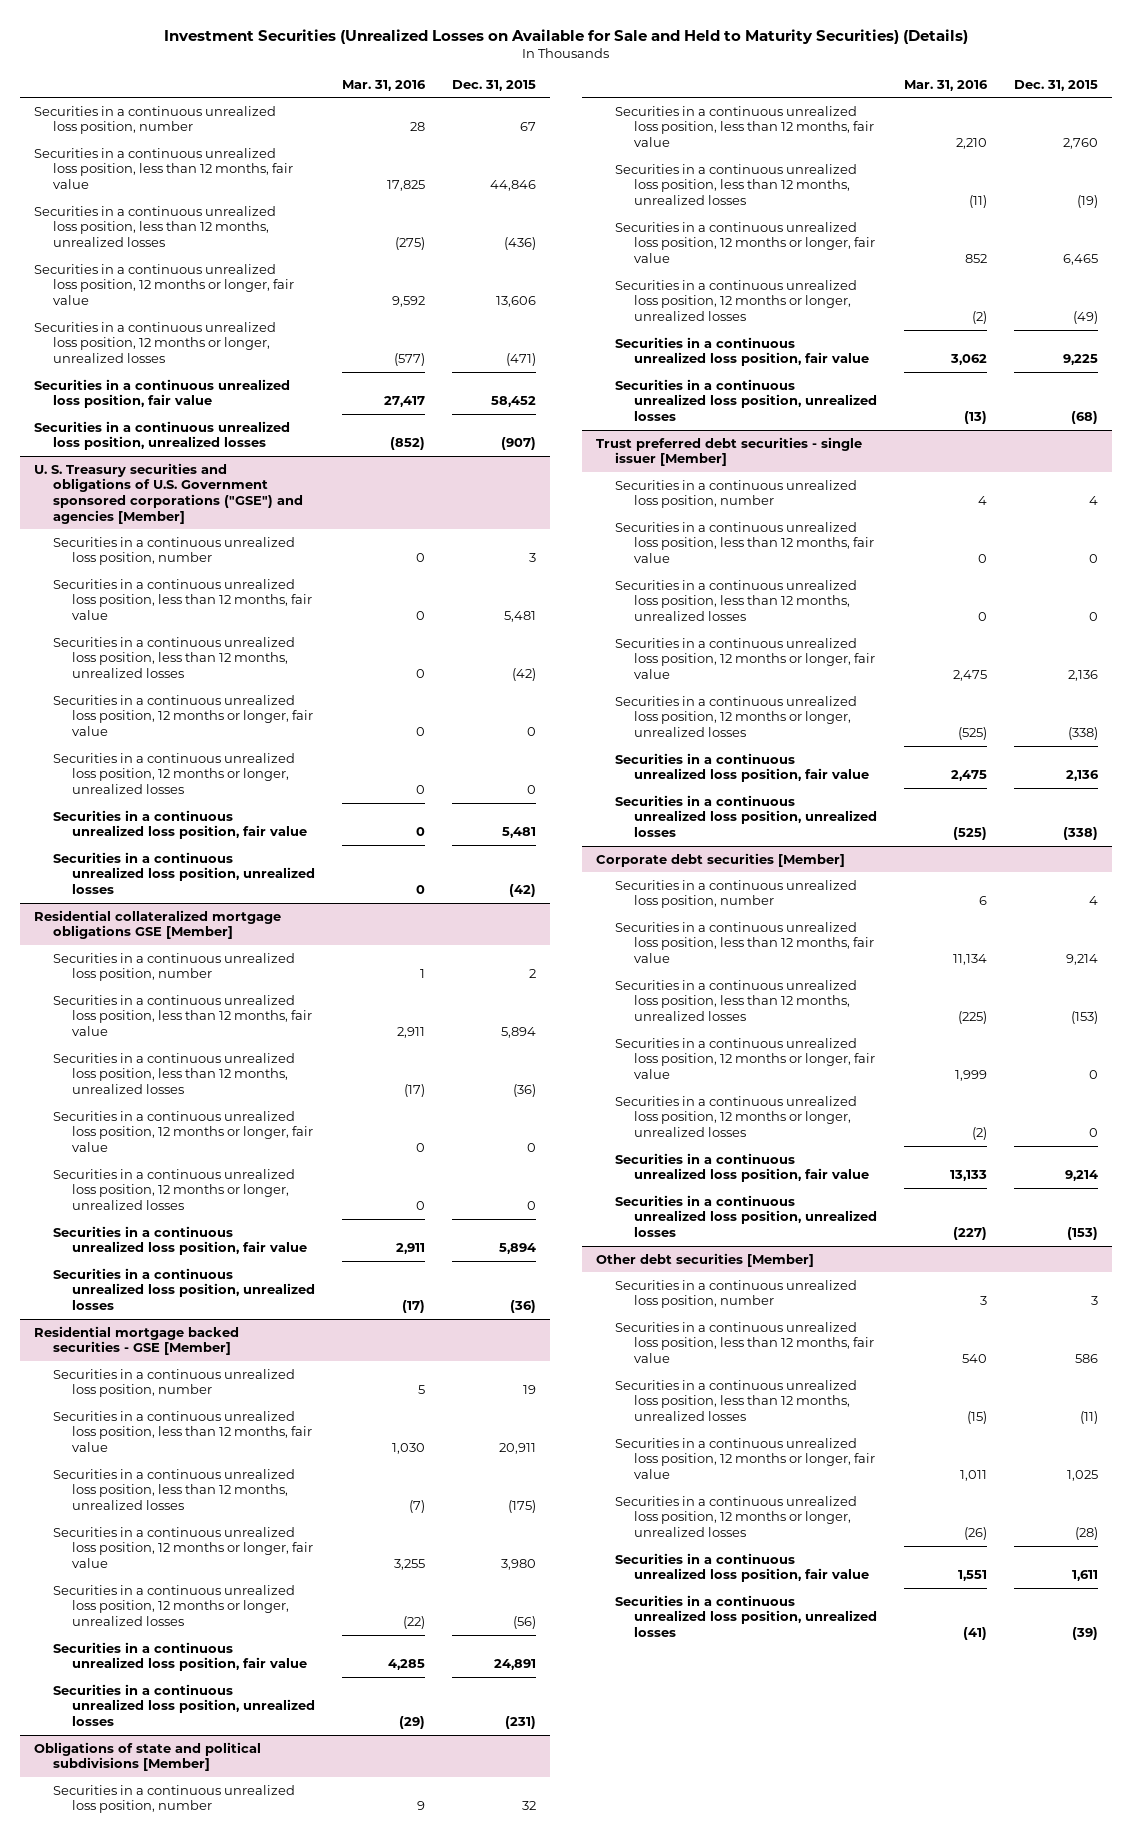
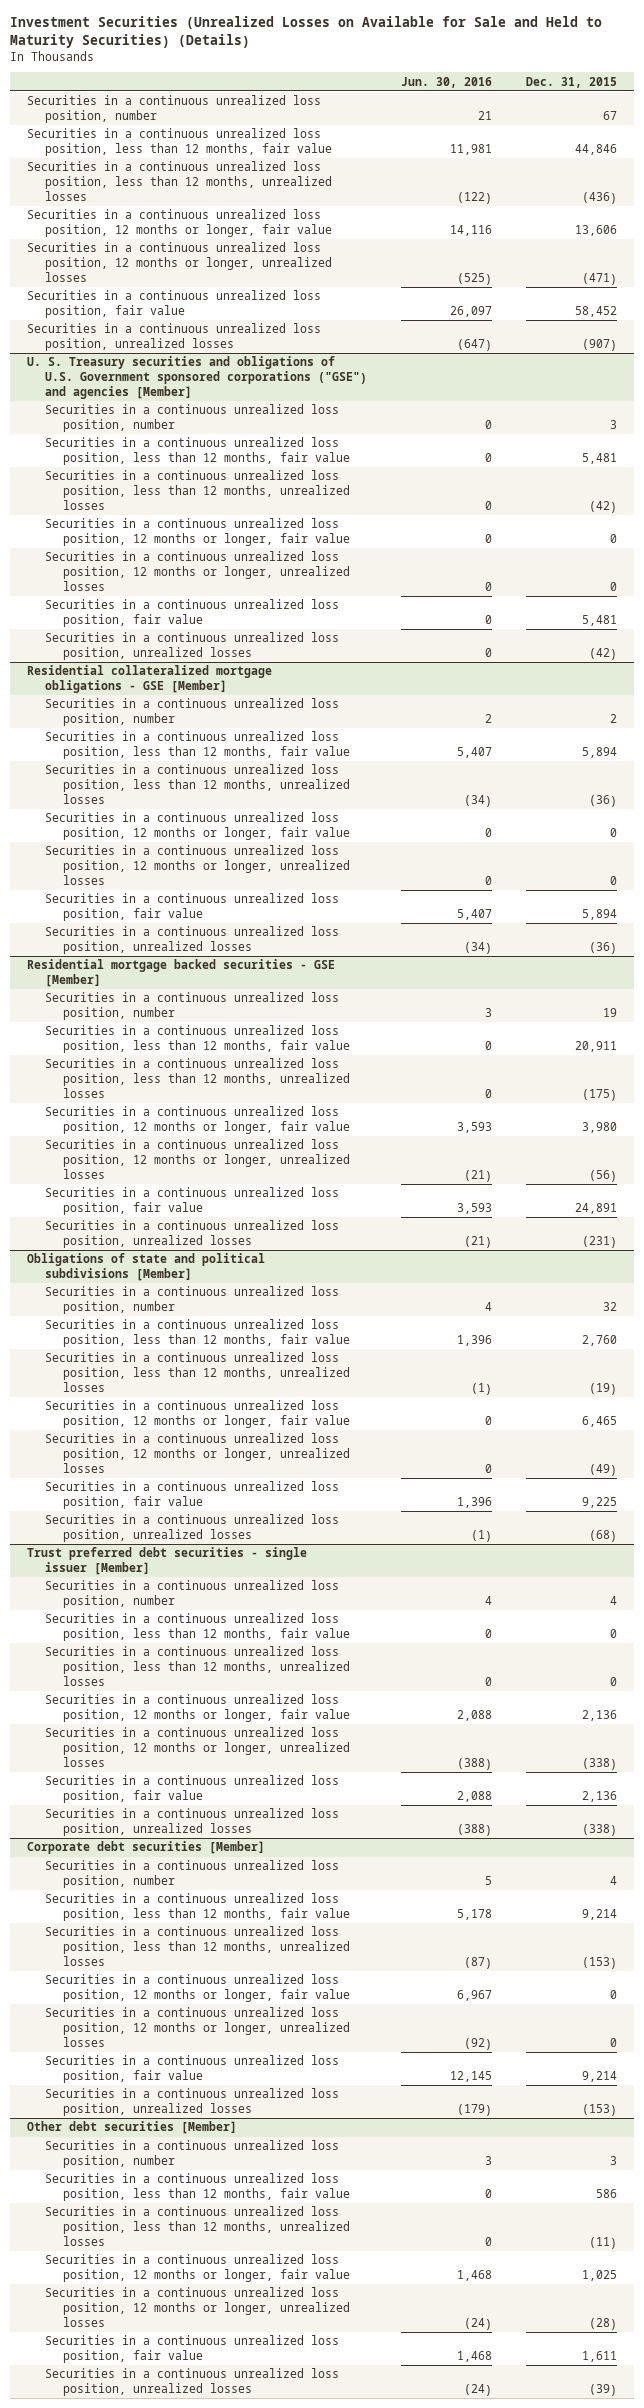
[341,80,426,92] Mar. 31, 2016 -> none
none -> [400,76,492,88] Jun. 30, 2016
[33,909,281,940] Residential collateralized mortgage obligations GSE [Member] -> [26,665,272,693] Residential collateralized mortgage obligations - GSE [Member]

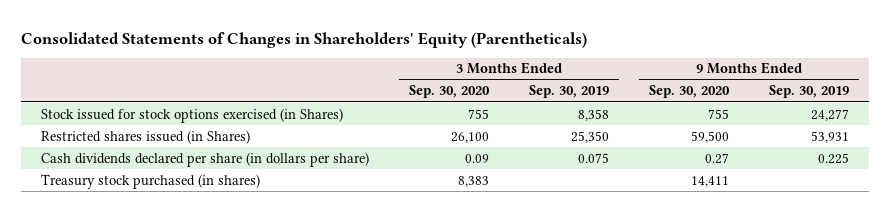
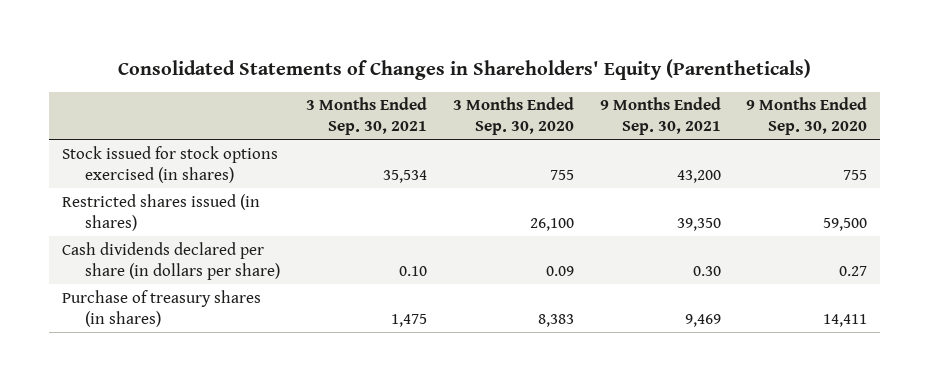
[529,85,610,99] Sep. 30, 2019 -> none
[768,85,849,99] Sep. 30, 2019 -> none
none -> [305,97,427,136] 3 Months Ended Sep. 30, 2021
none -> [599,97,721,136] 9 Months Ended Sep. 30, 2021
[41,107,344,123] Stock issued for stock options exercised (in Shares) -> [61,145,278,183] Stock issued for stock options exercised (in shares)
[41,129,251,144] Restricted shares issued (in Shares) -> [61,193,260,231] Restricted shares issued (in shares)
[41,173,261,189] Treasury stock purchased (in shares) -> [61,289,261,327] Purchase of treasury shares (in shares)

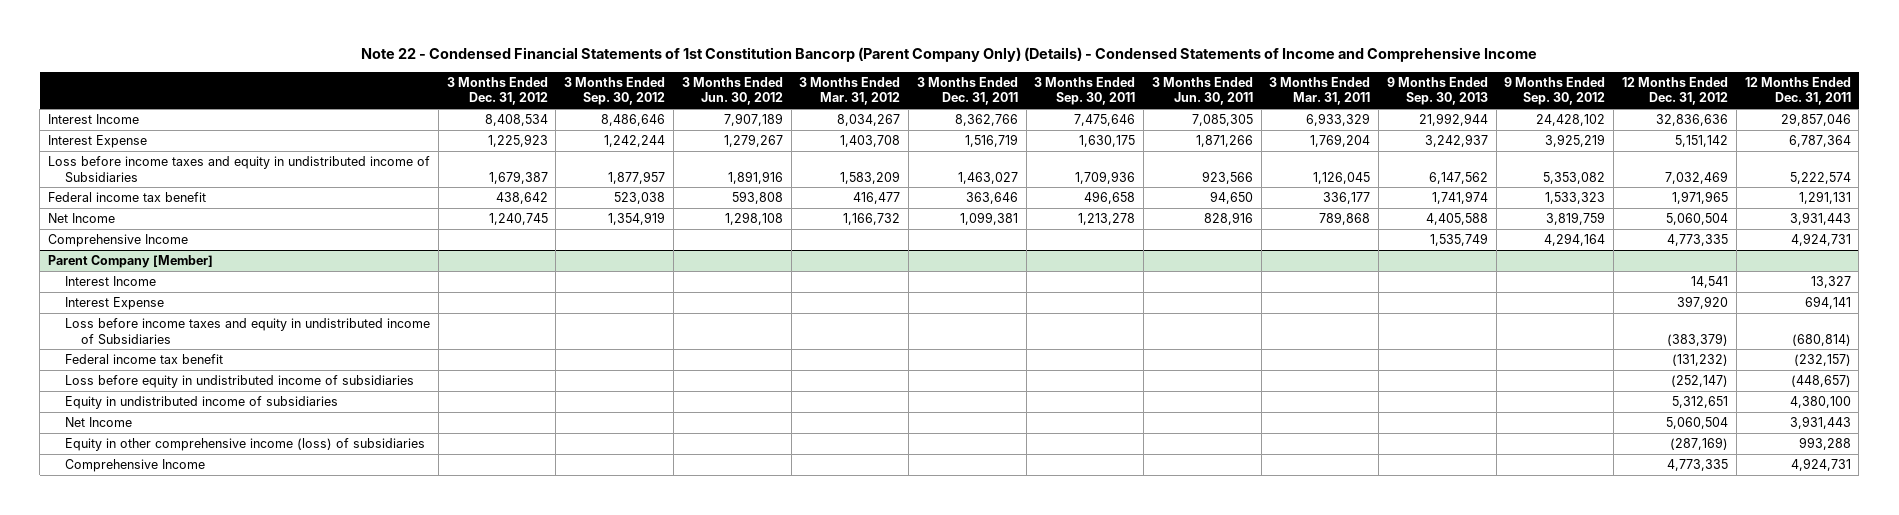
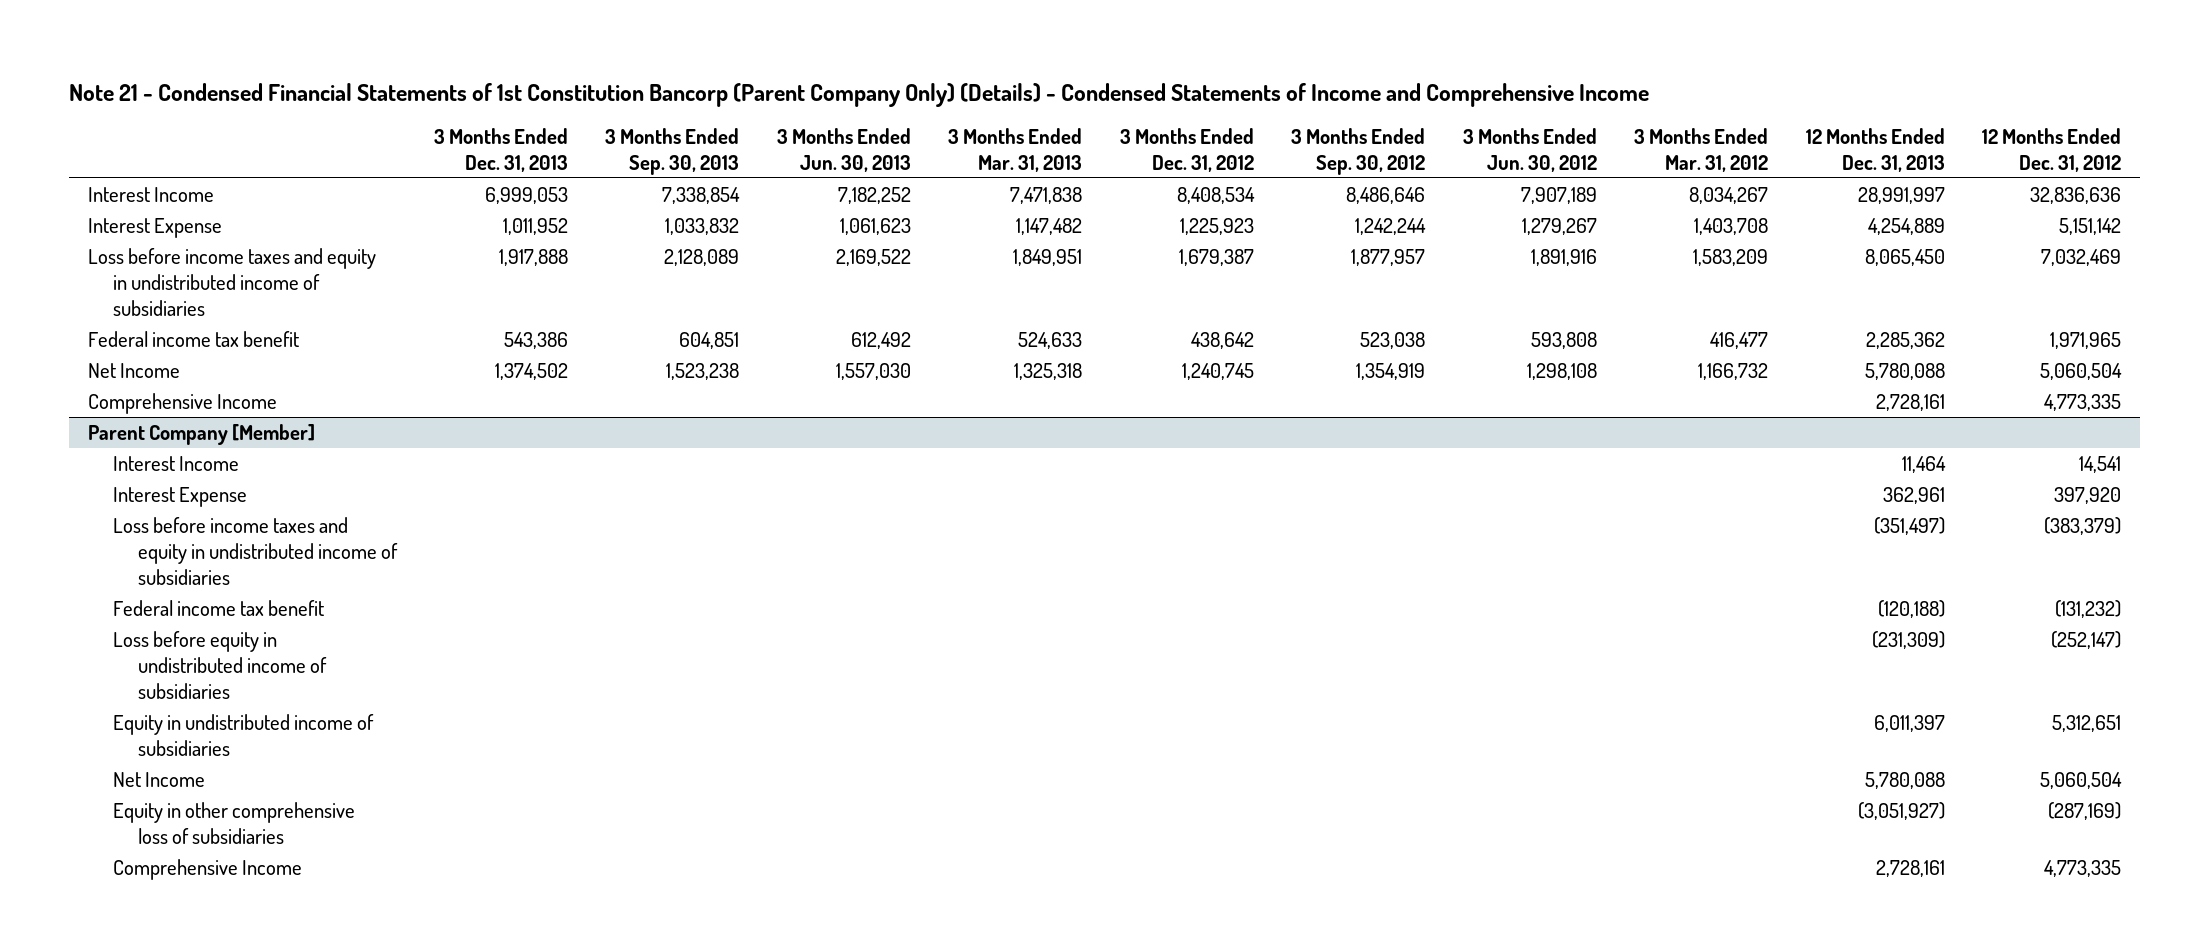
[361,47,1538,63] Note 22 - Condensed Financial Statements of 1st Constitution Bancorp (Parent Company Only) (Details) - Condensed Statements of Income and Comprehensive Income -> [68,82,1649,107] Note 21 - Condensed Financial Statements of 1st Constitution Bancorp (Parent Company Only) (Details) - Condensed Statements of Income and Comprehensive Income
[916,76,1018,106] 3 Months Ended Dec. 31, 2011 -> none
[1034,76,1136,106] 3 Months Ended Sep. 30, 2011 -> none
[1151,76,1253,106] 3 Months Ended Jun. 30, 2011 -> none
[1269,76,1371,106] 3 Months Ended Mar. 31, 2011 -> none
[1386,76,1488,106] 9 Months Ended Sep. 30, 2013 -> none
[1504,76,1606,106] 9 Months Ended Sep. 30, 2012 -> none
[1744,76,1851,106] 12 Months Ended Dec. 31, 2011 -> none
none -> [433,127,568,172] 3 Months Ended Dec. 31, 2013
none -> [605,127,740,175] 3 Months Ended Sep. 30, 2013
none -> [776,127,911,172] 3 Months Ended Jun. 30, 2013
none -> [948,127,1083,172] 3 Months Ended Mar. 31, 2013
none -> [1805,127,1945,172] 12 Months Ended Dec. 31, 2013
[48,156,431,183] Loss before income taxes and equity in undistributed income of Subsidiaries -> [87,247,376,316] Loss before income taxes and equity in undistributed income of subsidiaries
[64,318,430,345] Loss before income taxes and equity in undistributed income of Subsidiaries -> [112,516,398,585] Loss before income taxes and equity in undistributed income of subsidiaries
[64,438,425,452] Equity in other comprehensive income (loss) of subsidiaries -> [112,801,355,844] Equity in other comprehensive loss of subsidiaries

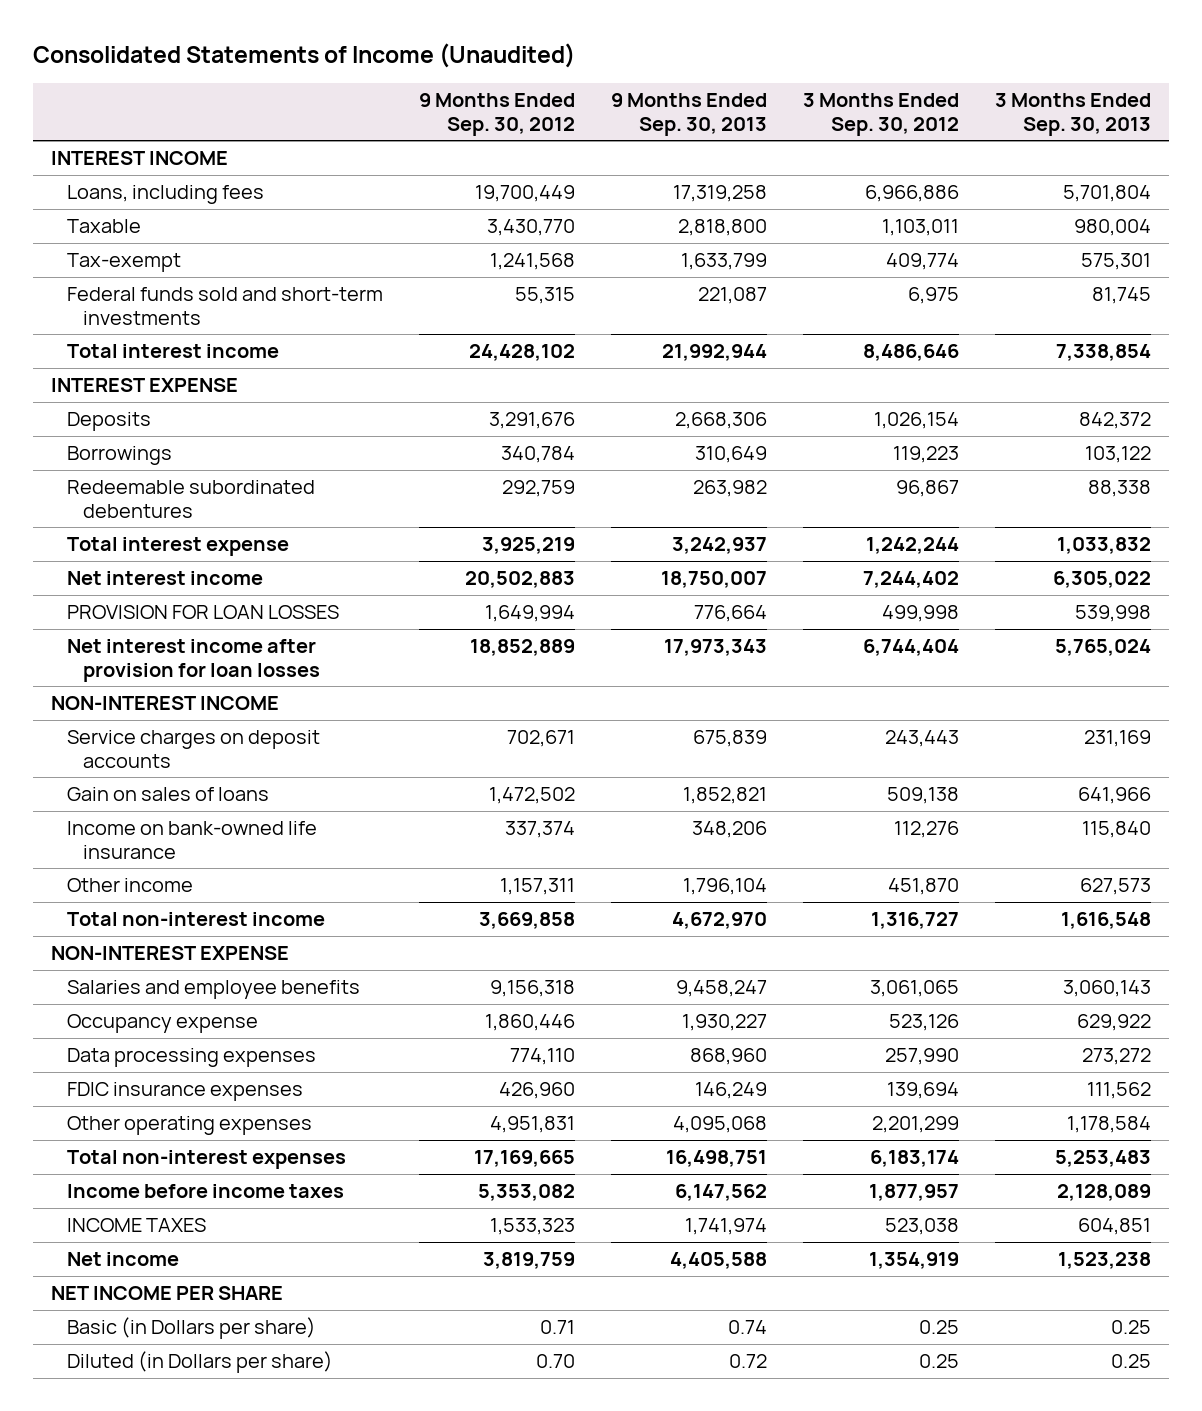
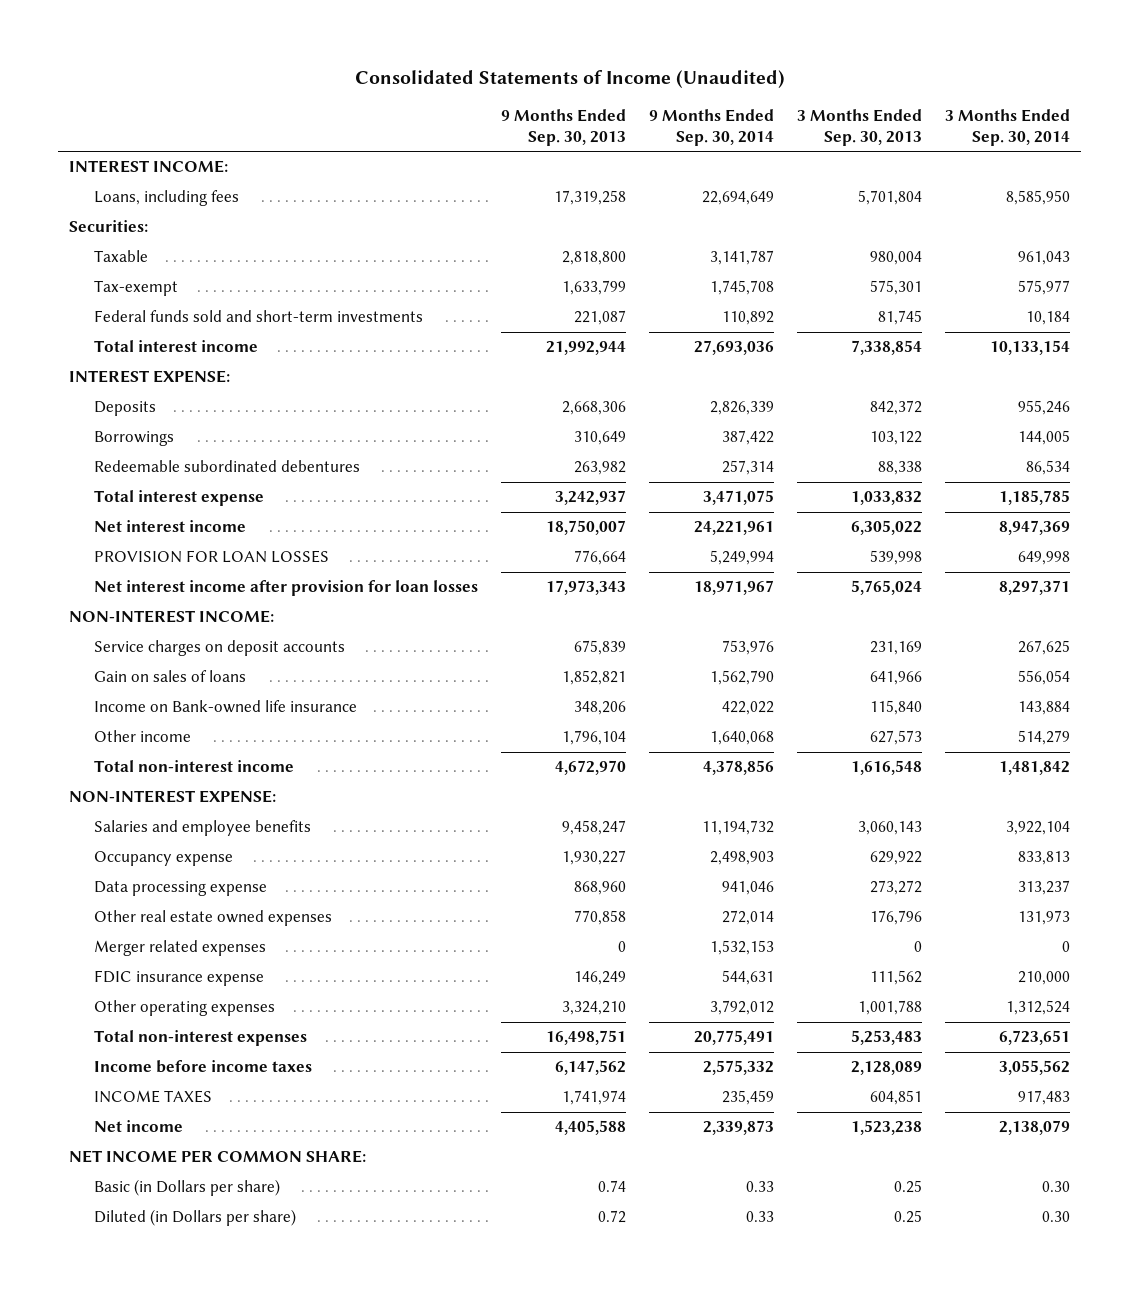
[418,93,575,136] 9 Months Ended Sep. 30, 2012 -> none
[803,93,960,136] 3 Months Ended Sep. 30, 2012 -> none
none -> [648,109,774,147] 9 Months Ended Sep. 30, 2014
none -> [944,109,1070,147] 3 Months Ended Sep. 30, 2014
[50,151,228,166] INTEREST INCOME -> [69,160,229,174] INTEREST INCOME:
none -> [69,220,149,233] Securities:
[50,378,238,393] INTEREST EXPENSE -> [69,370,231,384] INTEREST EXPENSE:
[50,696,279,711] NON-INTEREST INCOME -> [69,610,275,624] NON-INTEREST INCOME:
[66,821,317,859] Income on bank-owned life insurance -> [93,700,357,714] Income on Bank-owned life insurance
[50,946,289,961] NON-INTEREST EXPENSE -> [69,790,277,804] NON-INTEREST EXPENSE:
[66,1048,316,1068] Data processing expenses -> [93,881,267,897] Data processing expense
none -> [93,910,332,927] Other real estate owned expenses
none -> [93,940,266,957] Merger related expenses
[66,1082,303,1102] FDIC insurance expenses -> [93,970,264,987] FDIC insurance expense
[673,1116,768,1134] 4,095,068 -> [561,1001,626,1016] 3,324,210
[1067,1116,1152,1134] 1,178,584 -> [857,1000,922,1016] 1,001,788
[50,1286,283,1301] NET INCOME PER SHARE -> [69,1150,367,1164] NET INCOME PER COMMON SHARE:

